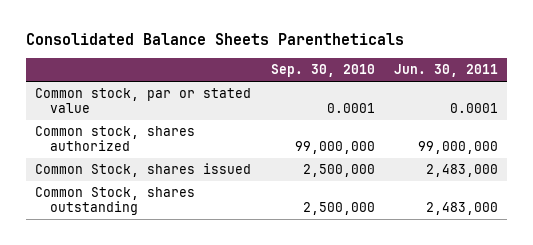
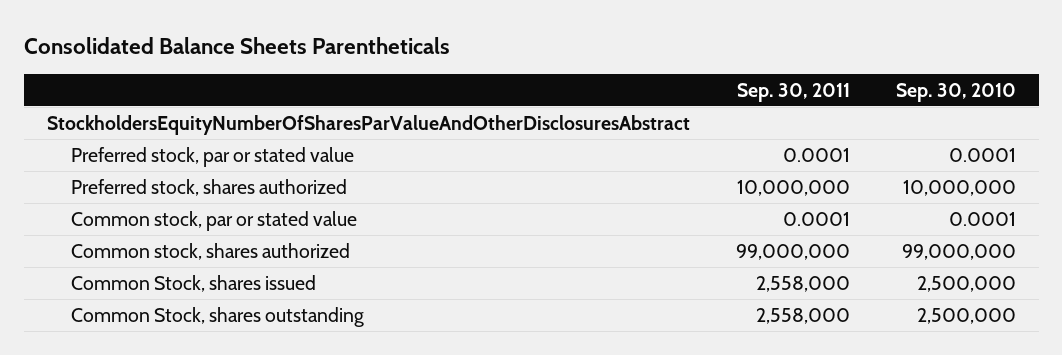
[393,64,498,78] Jun. 30, 2011 -> none
none -> [736,82,850,102] Sep. 30, 2011
none -> [46,114,690,135] StockholdersEquityNumberOfSharesParValueAndOtherDisclosuresAbstract
none -> [71,146,355,167] Preferred stock, par or stated value
none -> [71,178,348,196] Preferred stock, shares authorized

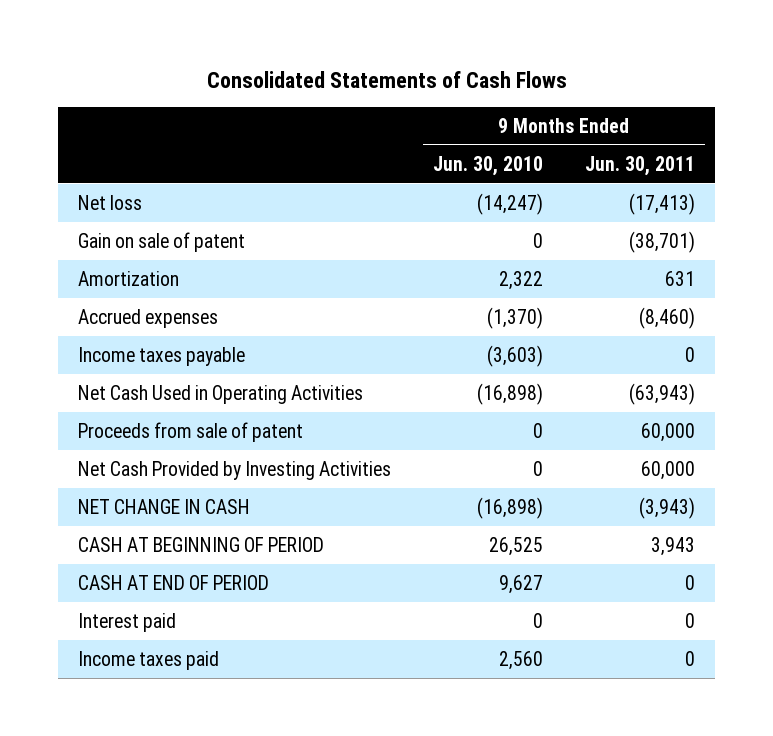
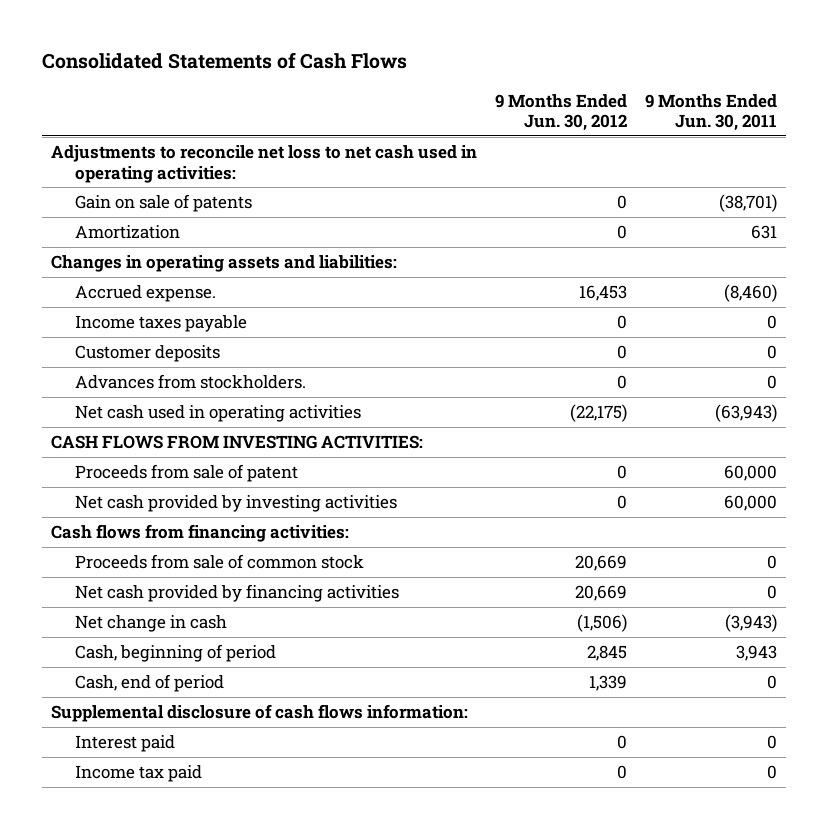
[433,155,544,176] Jun. 30, 2010 -> none
none -> [494,93,627,132] 9 Months Ended Jun. 30, 2012
[78,194,143,210] Net loss -> none
none -> [50,145,477,183] Adjustments to reconcile net loss to net cash used in operating activities:
[78,231,246,252] Gain on sale of patent -> [74,194,252,213] Gain on sale of patents
none -> [50,255,397,273] Changes in operating assets and liabilities:
[78,308,219,328] Accrued expenses -> [74,285,216,303] Accrued expense.
none -> [74,345,220,363] Customer deposits
none -> [74,374,306,390] Advances from stockholders.
[78,384,364,404] Net Cash Used in Operating Activities -> [74,405,361,423] Net cash used in operating activities
none -> [50,435,423,450] CASH FLOWS FROM INVESTING ACTIVITIES:
[78,460,392,480] Net Cash Provided by Investing Activities -> [74,495,397,513] Net cash provided by investing activities
none -> [50,524,349,543] Cash flows from financing activities:
none -> [74,554,364,570] Proceeds from sale of common stock
none -> [74,584,399,603] Net cash provided by financing activities
[78,498,251,514] NET CHANGE IN CASH -> [74,615,227,633] Net change in cash
[78,536,325,552] CASH AT BEGINNING OF PERIOD -> [74,644,276,663] Cash, beginning of period
[78,574,270,590] CASH AT END OF PERIOD -> [74,674,224,693] Cash, end of period
none -> [50,704,468,723] Supplemental disclosure of cash flows information:
[78,650,220,670] Income taxes paid -> [74,765,202,783] Income tax paid

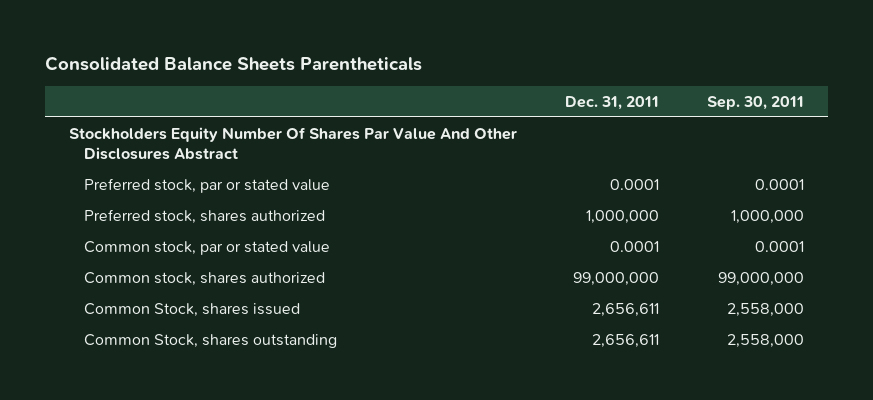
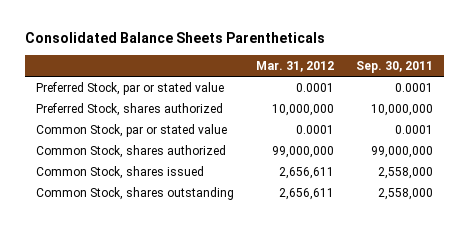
[565,95,660,110] Dec. 31, 2011 -> none
none -> [255,61,334,73] Mar. 31, 2012
[69,126,518,161] Stockholders Equity Number Of Shares Par Value And Other Disclosures Abstract -> none
[84,177,331,193] Preferred stock, par or stated value -> [35,81,224,95] Preferred Stock, par or stated value
[84,208,326,224] Preferred stock, shares authorized -> [35,102,223,116] Preferred Stock, shares authorized
[731,209,805,224] 1,000,000 -> [370,103,433,116] 10,000,000
[84,240,331,255] Common stock, par or stated value -> [35,123,227,137] Common Stock, par or stated value
[84,271,326,286] Common stock, shares authorized -> [35,144,226,158] Common Stock, shares authorized

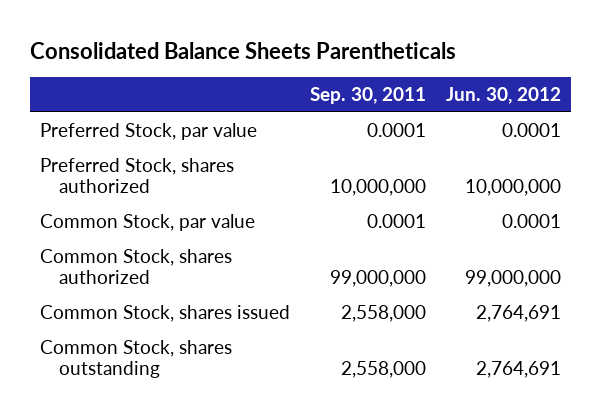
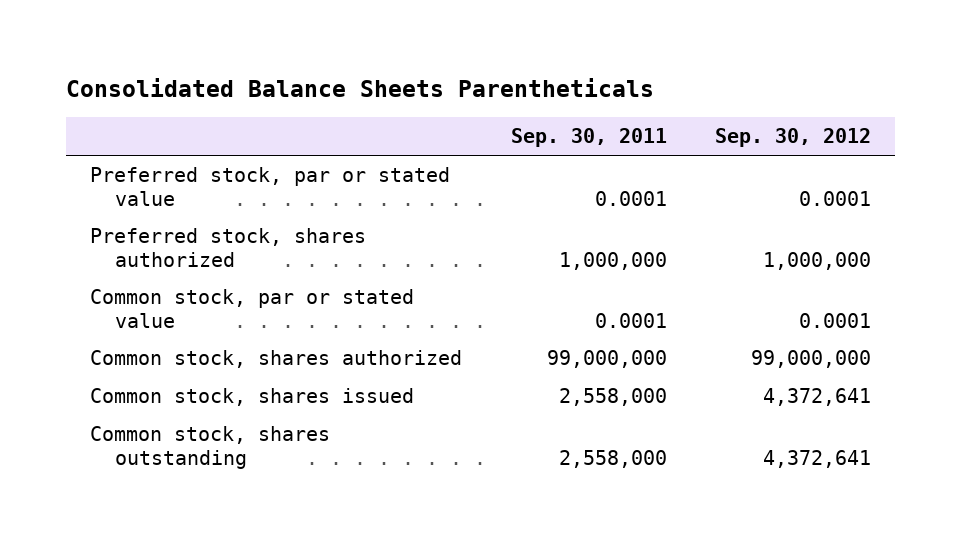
[445,87,561,105] Jun. 30, 2012 -> none
none -> [715,128,872,148] Sep. 30, 2012
[39,122,257,140] Preferred Stock, par value -> [90,167,451,206] Preferred stock, par or stated value
[39,157,234,194] Preferred Stock, shares authorized -> [90,228,367,267] Preferred stock, shares authorized
[329,179,426,197] 10,000,000 -> [558,251,667,270] 1,000,000
[39,213,255,231] Common Stock, par value -> [90,289,415,328] Common stock, par or stated value
[39,248,232,285] Common Stock, shares authorized -> [90,350,463,369] Common stock, shares authorized
[39,304,290,322] Common Stock, shares issued -> [90,388,415,407] Common stock, shares issued
[39,339,232,379] Common Stock, shares outstanding -> [90,426,331,469] Common stock, shares outstanding

